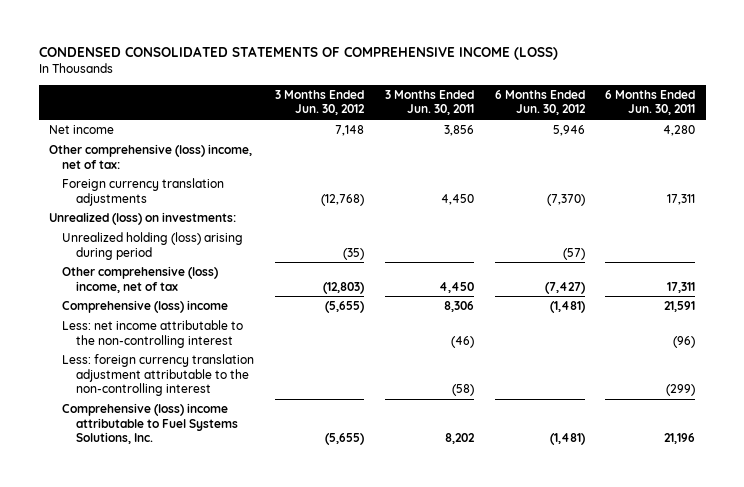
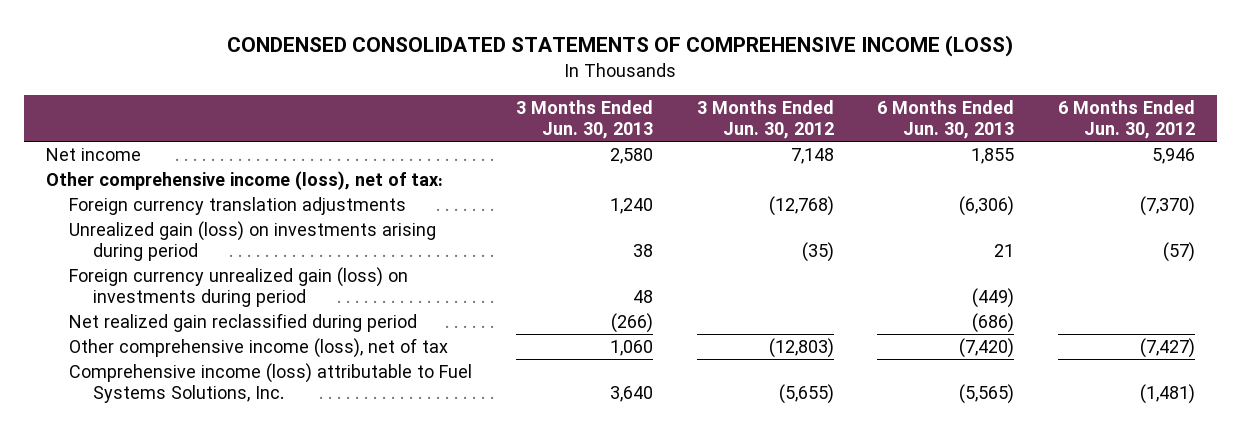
[384,89,474,116] 3 Months Ended Jun. 30, 2011 -> none
[605,89,696,116] 6 Months Ended Jun. 30, 2011 -> none
none -> [516,99,654,139] 3 Months Ended Jun. 30, 2013
none -> [877,99,1015,139] 6 Months Ended Jun. 30, 2013
[49,144,253,169] Other comprehensive (loss) income, net of tax: -> [45,171,443,191] Other comprehensive income (loss), net of tax:
[49,212,237,226] Unrealized (loss) on investments: -> none
[62,300,229,314] Comprehensive (loss) income -> none
[62,320,244,348] Less: net income attributable to the non-controlling interest -> none
[62,354,255,396] Less: foreign currency translation adjustment attributable to the non-controlling interest -> none
[62,232,244,260] Unrealized holding (loss) arising during period -> [69,221,437,262] Unrealized gain (loss) on investments arising during period
none -> [69,267,409,308] Foreign currency unrealized gain (loss) on investments during period
none -> [69,313,418,333] Net realized gain reclassified during period
[62,266,219,293] Other comprehensive (loss) income, net of tax -> [69,338,449,359] Other comprehensive income (loss), net of tax
[62,403,238,444] Comprehensive (loss) income attributable to Fuel Systems Solutions, Inc. -> [69,363,473,404] Comprehensive income (loss) attributable to Fuel Systems Solutions, Inc.

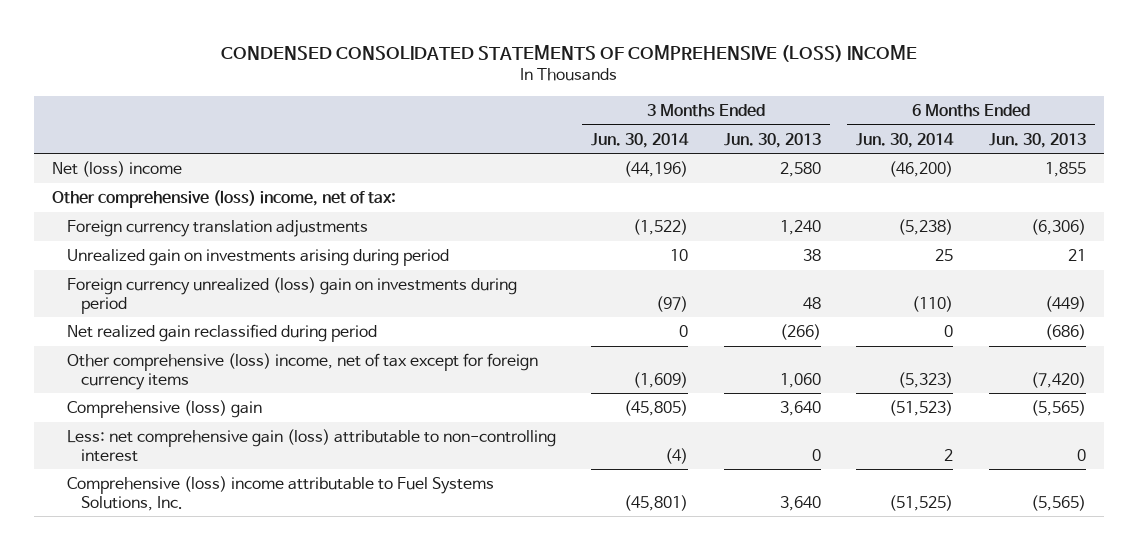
[227,35,1014,58] CONDENSED CONSOLIDATED STATEMENTS OF COMPREHENSIVE INCOME (LOSS) -> [220,44,917,62] CONDENSED CONSOLIDATED STATEMENTS OF COMPREHENSIVE (LOSS) INCOME
[696,99,834,139] 3 Months Ended Jun. 30, 2012 -> none
[1057,99,1195,139] 6 Months Ended Jun. 30, 2012 -> none
none -> [591,132,690,148] Jun. 30, 2014
none -> [856,132,955,148] Jun. 30, 2014
[45,148,141,162] Net income -> [52,161,183,178] Net (loss) income
[45,171,443,191] Other comprehensive income (loss), net of tax: -> [52,190,397,209] Other comprehensive (loss) income, net of tax:
[69,221,437,262] Unrealized gain (loss) on investments arising during period -> [66,249,449,267] Unrealized gain on investments arising during period
[69,267,409,308] Foreign currency unrealized gain (loss) on investments during period -> [66,277,517,314] Foreign currency unrealized (loss) gain on investments during period
[69,338,449,359] Other comprehensive income (loss), net of tax -> [66,353,538,390] Other comprehensive (loss) income, net of tax except for foreign currency items
none -> [66,400,262,419] Comprehensive (loss) gain
none -> [66,429,556,462] Less: net comprehensive gain (loss) attributable to non-controlling interest
[69,363,473,404] Comprehensive income (loss) attributable to Fuel Systems Solutions, Inc. -> [66,476,494,511] Comprehensive (loss) income attributable to Fuel Systems Solutions, Inc.

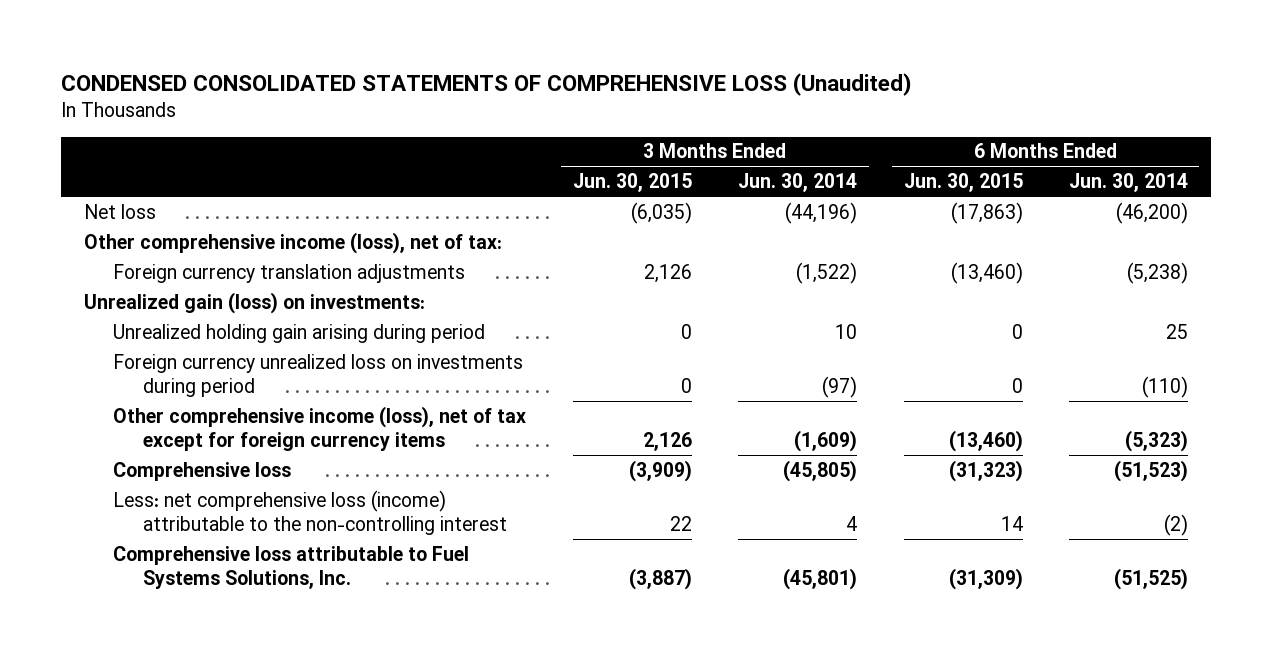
[220,44,917,62] CONDENSED CONSOLIDATED STATEMENTS OF COMPREHENSIVE (LOSS) INCOME -> [60,72,912,96] CONDENSED CONSOLIDATED STATEMENTS OF COMPREHENSIVE LOSS (Unaudited)
[723,132,821,148] Jun. 30, 2013 -> none
[988,132,1086,148] Jun. 30, 2013 -> none
none -> [572,173,692,193] Jun. 30, 2015
none -> [903,173,1023,193] Jun. 30, 2015
[52,161,183,178] Net (loss) income -> [83,203,156,219] Net loss
[52,190,397,209] Other comprehensive (loss) income, net of tax: -> [83,231,502,254] Other comprehensive income (loss), net of tax:
[66,324,377,343] Net realized gain reclassified during period -> none
none -> [83,291,425,314] Unrealized gain (loss) on investments:
[66,249,449,267] Unrealized gain on investments arising during period -> [113,323,486,343] Unrealized holding gain arising during period
[66,277,517,314] Foreign currency unrealized (loss) gain on investments during period -> [113,353,524,398] Foreign currency unrealized loss on investments during period
[66,353,538,390] Other comprehensive (loss) income, net of tax except for foreign currency items -> [113,405,527,452] Other comprehensive income (loss), net of tax except for foreign currency items
[66,400,262,419] Comprehensive (loss) gain -> [113,461,292,481] Comprehensive loss
[66,429,556,462] Less: net comprehensive gain (loss) attributable to non-controlling interest -> [113,489,508,536] Less: net comprehensive loss (income) attributable to the non-controlling interest
[665,447,689,464] (4) -> [846,516,858,532] 4
[944,448,954,461] 2 -> [1163,514,1188,537] (2)
[66,476,494,511] Comprehensive (loss) income attributable to Fuel Systems Solutions, Inc. -> [113,545,470,590] Comprehensive loss attributable to Fuel Systems Solutions, Inc.

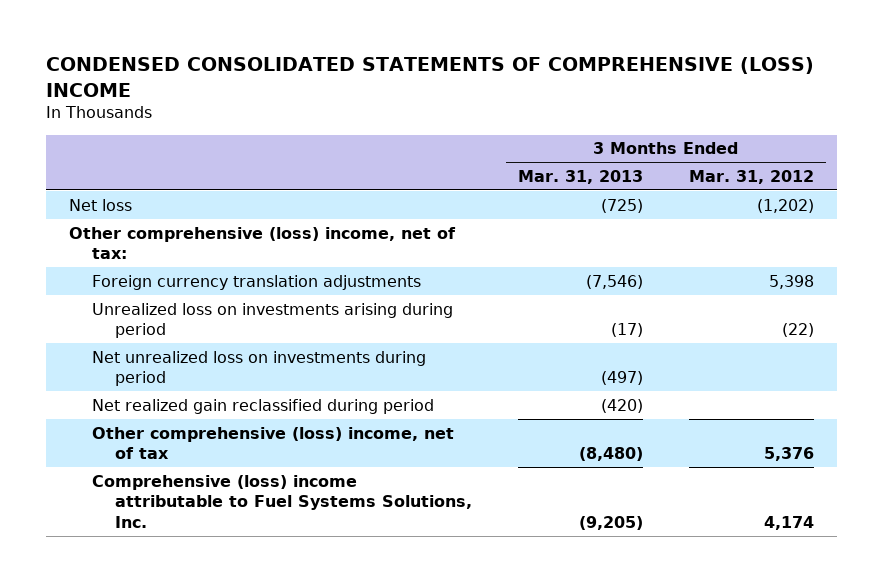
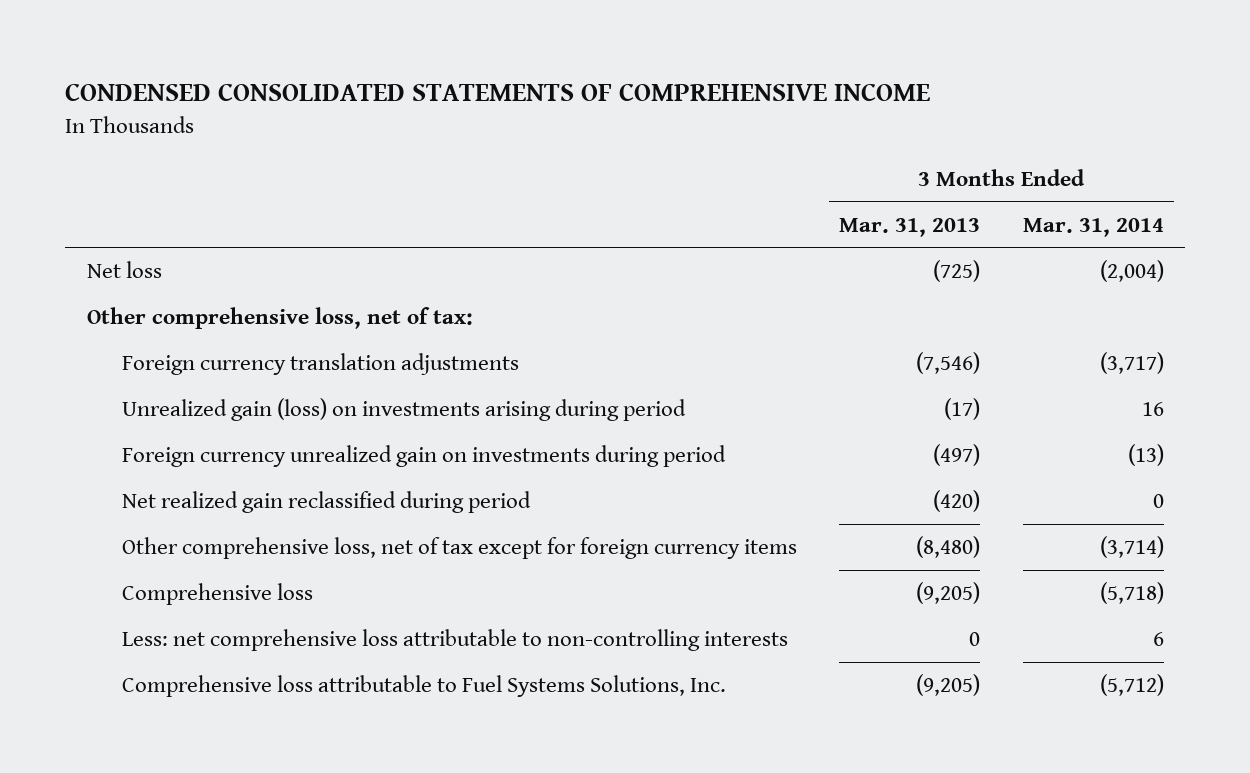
[46,57,815,97] CONDENSED CONSOLIDATED STATEMENTS OF COMPREHENSIVE (LOSS) INCOME -> [65,83,931,102] CONDENSED CONSOLIDATED STATEMENTS OF COMPREHENSIVE INCOME
[689,169,815,184] Mar. 31, 2012 -> none
none -> [1022,217,1164,237] Mar. 31, 2014
[69,226,457,260] Other comprehensive (loss) income, net of tax: -> [86,307,473,330] Other comprehensive loss, net of tax:
[91,302,453,339] Unrealized loss on investments arising during period -> [121,398,686,422] Unrealized gain (loss) on investments arising during period
[91,350,426,387] Net unrealized loss on investments during period -> [121,445,726,468] Foreign currency unrealized gain on investments during period
[91,426,454,460] Other comprehensive (loss) income, net of tax -> [121,537,797,560] Other comprehensive loss, net of tax except for foreign currency items
none -> [121,583,313,606] Comprehensive loss
none -> [121,629,788,652] Less: net comprehensive loss attributable to non-controlling interests
[91,474,472,529] Comprehensive (loss) income attributable to Fuel Systems Solutions, Inc. -> [121,675,726,698] Comprehensive loss attributable to Fuel Systems Solutions, Inc.

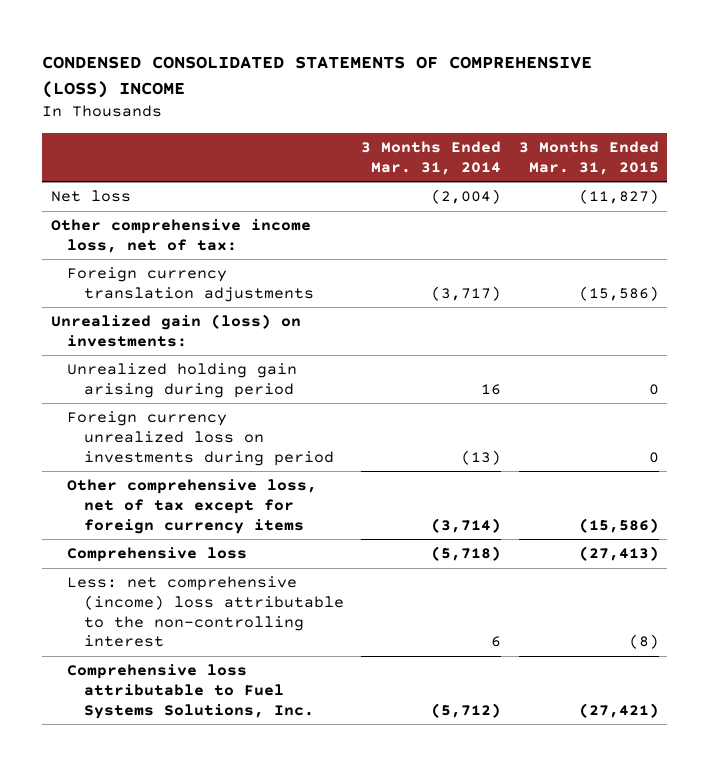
[65,83,931,102] CONDENSED CONSOLIDATED STATEMENTS OF COMPREHENSIVE INCOME -> [41,55,592,98] CONDENSED CONSOLIDATED STATEMENTS OF COMPREHENSIVE (LOSS) INCOME
[839,217,981,237] Mar. 31, 2013 -> none
none -> [518,141,659,175] 3 Months Ended Mar. 31, 2015
[86,307,473,330] Other comprehensive loss, net of tax: -> [50,219,311,253] Other comprehensive income loss, net of tax:
[121,491,531,514] Net realized gain reclassified during period -> none
none -> [50,314,301,347] Unrealized gain (loss) on investments:
[121,398,686,422] Unrealized gain (loss) on investments arising during period -> [67,363,298,398] Unrealized holding gain arising during period
[121,445,726,468] Foreign currency unrealized gain on investments during period -> [67,411,335,466] Foreign currency unrealized loss on investments during period
[121,629,788,652] Less: net comprehensive loss attributable to non-controlling interests -> [67,576,345,648] Less: net comprehensive (income) loss attributable to the non-controlling interest

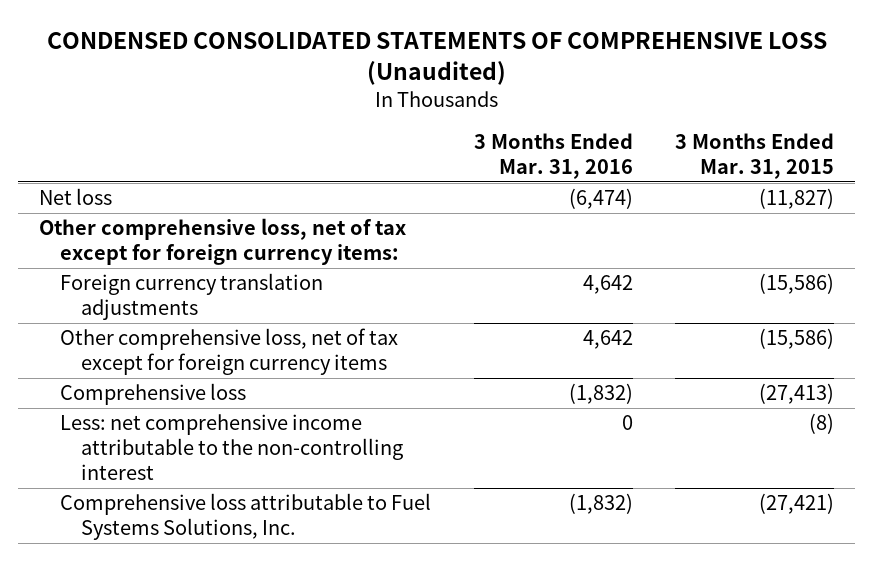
[41,55,592,98] CONDENSED CONSOLIDATED STATEMENTS OF COMPREHENSIVE (LOSS) INCOME -> [46,32,827,85] CONDENSED CONSOLIDATED STATEMENTS OF COMPREHENSIVE LOSS (Unaudited)
[361,141,502,175] 3 Months Ended Mar. 31, 2014 -> none
none -> [473,133,633,180] 3 Months Ended Mar. 31, 2016
[50,219,311,253] Other comprehensive income loss, net of tax: -> [39,218,407,266] Other comprehensive loss, net of tax except for foreign currency items:
[50,314,301,347] Unrealized gain (loss) on investments: -> none
[67,363,298,398] Unrealized holding gain arising during period -> none
[67,411,335,466] Foreign currency unrealized loss on investments during period -> none
[67,576,345,648] Less: net comprehensive (income) loss attributable to the non-controlling interest -> [60,414,403,481] Less: net comprehensive income attributable to the non-controlling interest

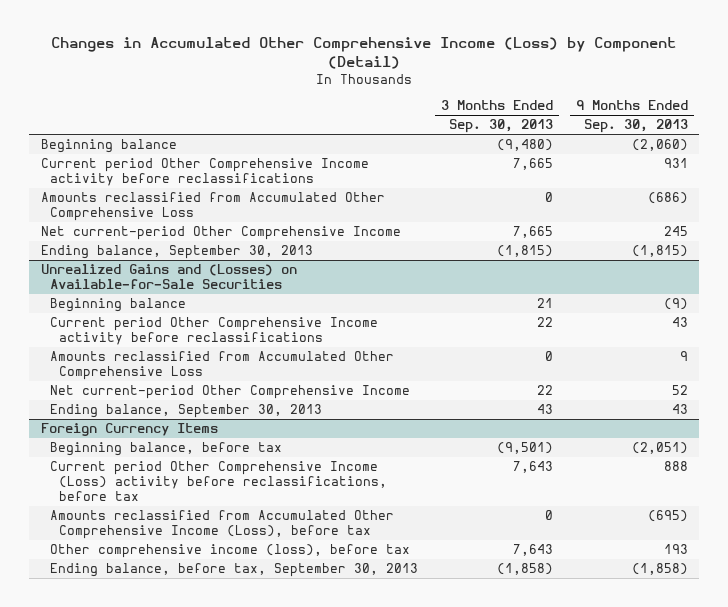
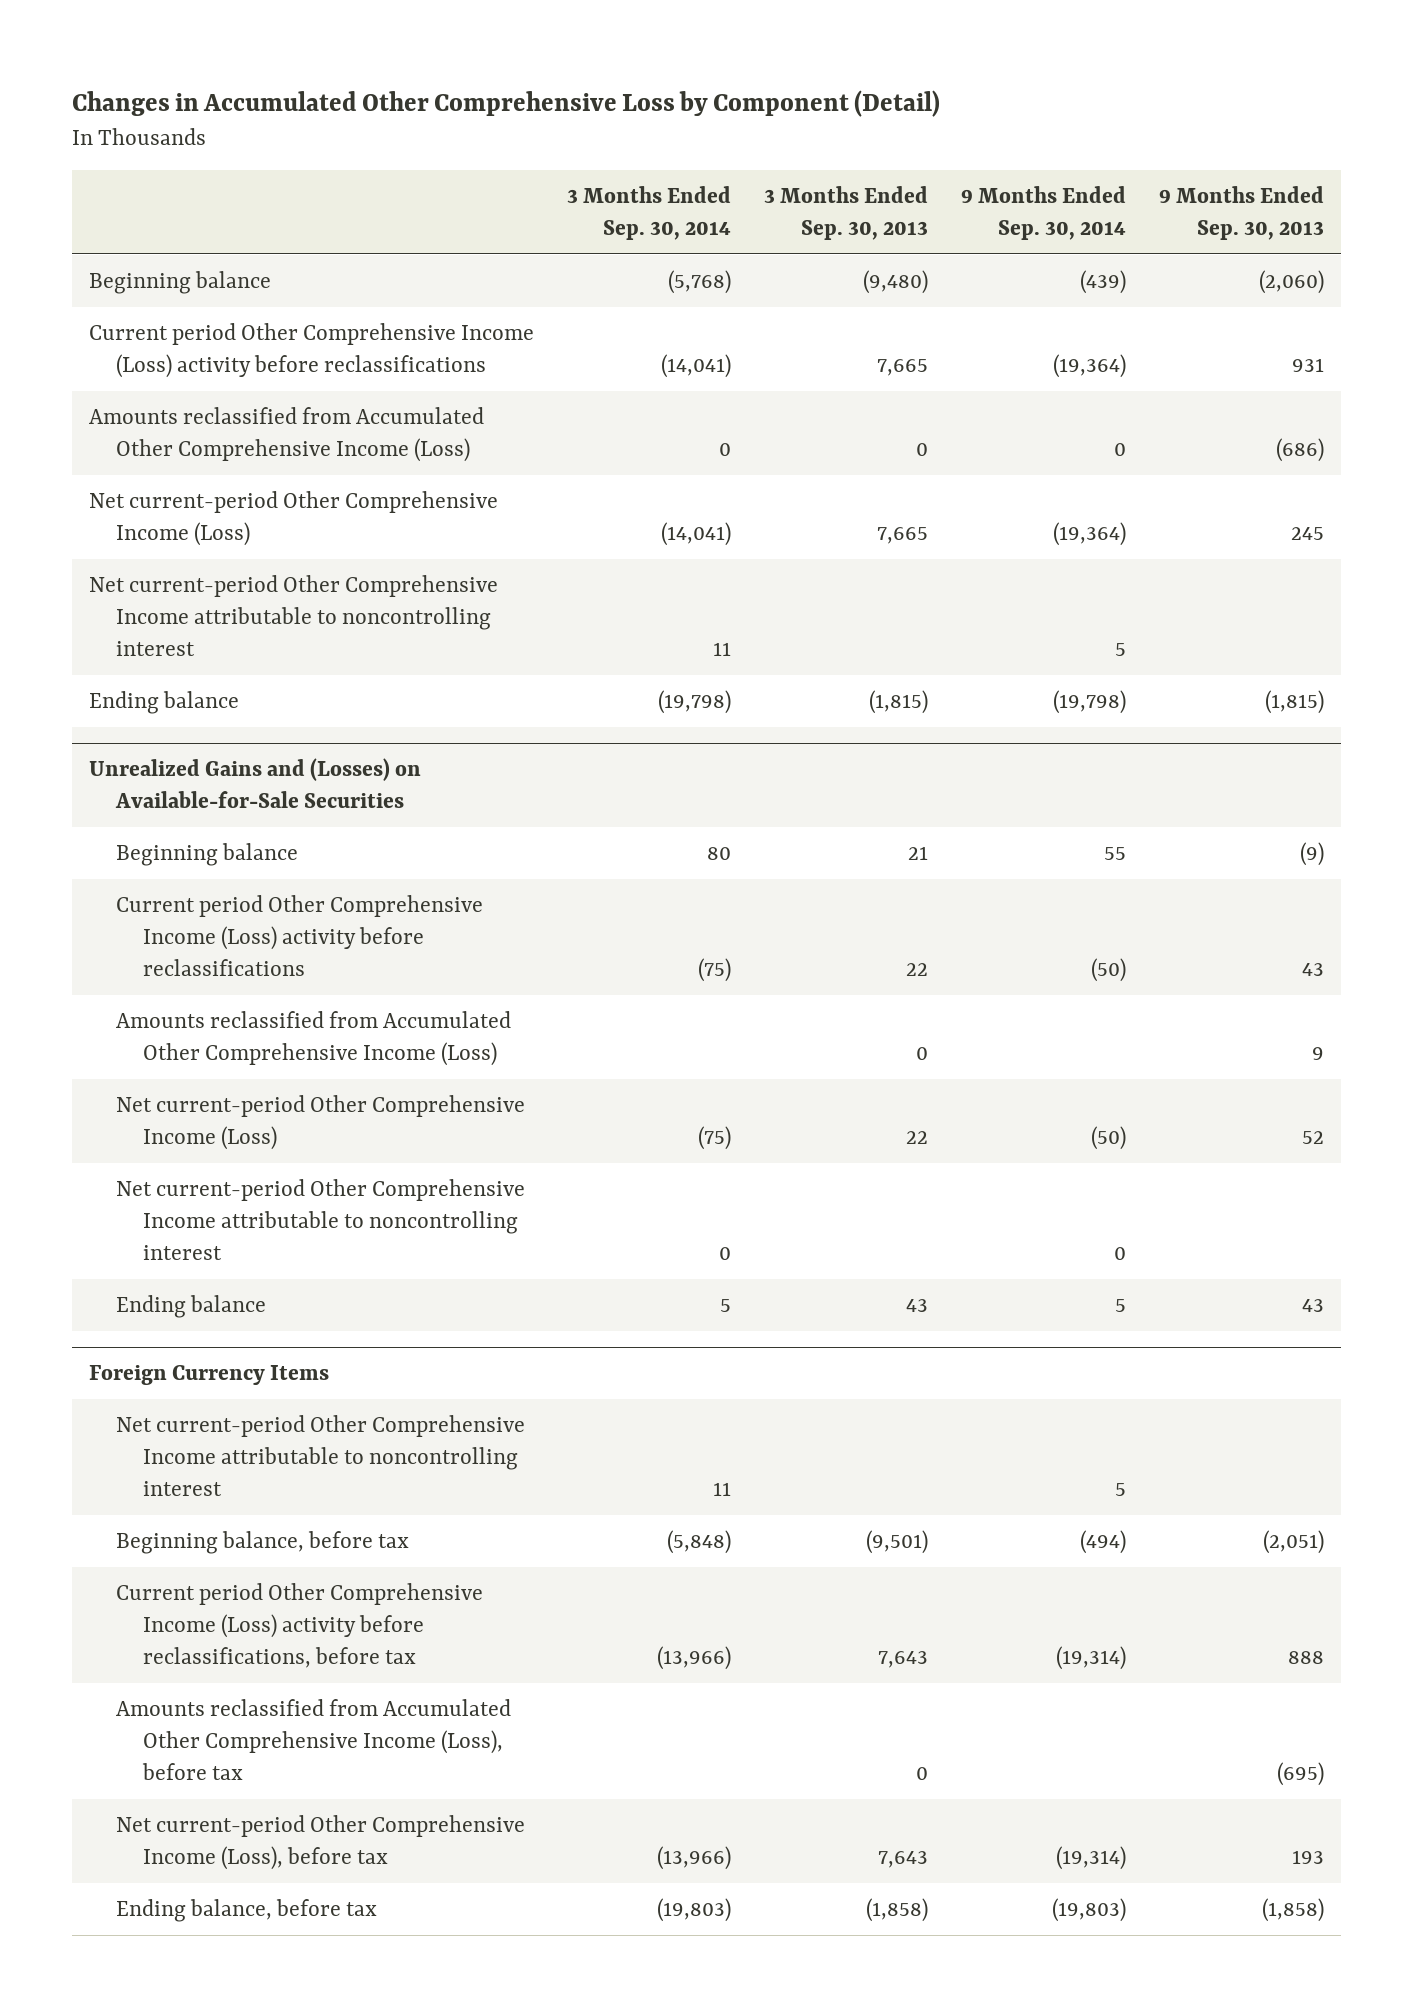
[51,37,677,70] Changes in Accumulated Other Comprehensive Income (Loss) by Component (Detail) -> [72,90,941,118] Changes in Accumulated Other Comprehensive Loss by Component (Detail)
none -> [567,185,732,240] 3 Months Ended Sep. 30, 2014
none -> [961,185,1127,240] 9 Months Ended Sep. 30, 2014
[40,158,369,186] Current period Other Comprehensive Income activity before reclassifications -> [88,323,534,379] Current period Other Comprehensive Income (Loss) activity before reclassifications
[40,192,385,221] Amounts reclassified from Accumulated Other Comprehensive Loss -> [88,407,484,463] Amounts reclassified from Accumulated Other Comprehensive Income (Loss)
[40,226,401,241] Net current-period Other Comprehensive Income -> [88,491,498,547] Net current-period Other Comprehensive Income (Loss)
none -> [88,575,498,657] Net current-period Other Comprehensive Income attributable to noncontrolling interest
[40,245,313,260] Ending balance, September 30, 2013 -> [88,691,239,715] Ending balance
[49,317,378,345] Current period Other Comprehensive Income activity before reclassifications -> [115,895,483,977] Current period Other Comprehensive Income (Loss) activity before reclassifications
[49,351,394,380] Amounts reclassified from Accumulated Other Comprehensive Loss -> [115,1011,511,1067] Amounts reclassified from Accumulated Other Comprehensive Income (Loss)
[49,385,410,400] Net current-period Other Comprehensive Income -> [115,1095,525,1151] Net current-period Other Comprehensive Income (Loss)
none -> [115,1179,525,1261] Net current-period Other Comprehensive Income attributable to noncontrolling interest
[49,404,322,419] Ending balance, September 30, 2013 -> [115,1295,266,1319] Ending balance
none -> [115,1415,525,1497] Net current-period Other Comprehensive Income attributable to noncontrolling interest
[49,544,410,559] Other comprehensive income (loss), before tax -> [115,1815,525,1871] Net current-period Other Comprehensive Income (Loss), before tax
[49,563,418,578] Ending balance, before tax, September 30, 2013 -> [115,1899,377,1923] Ending balance, before tax

